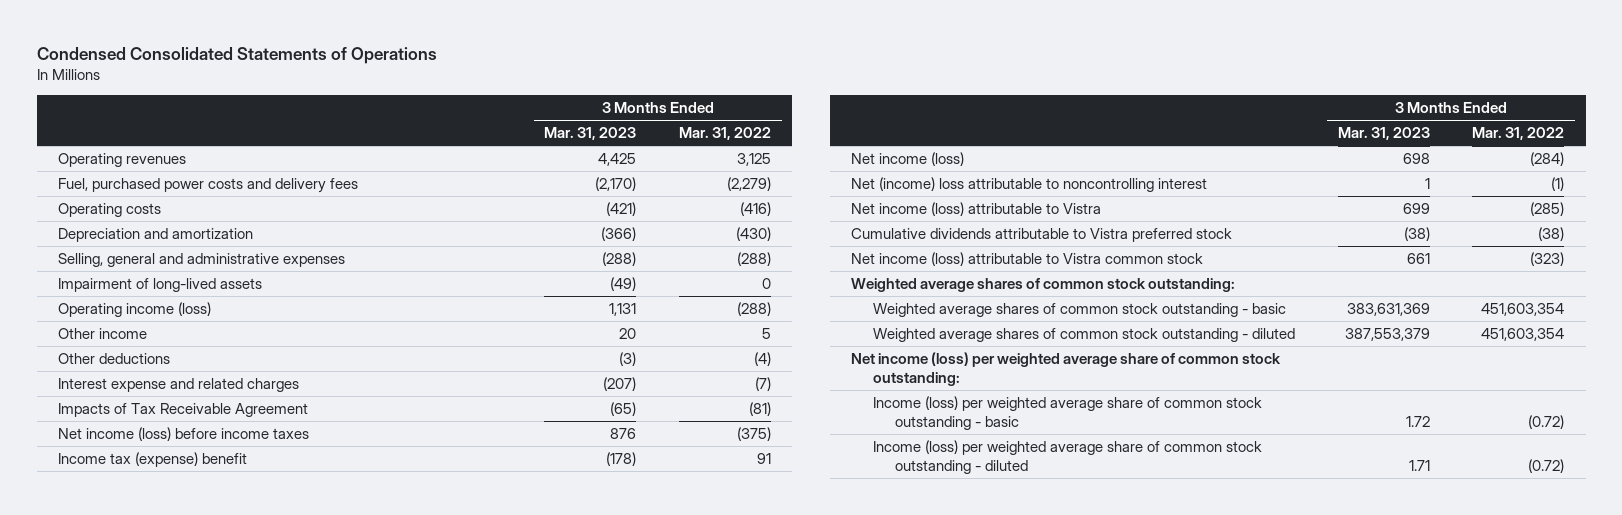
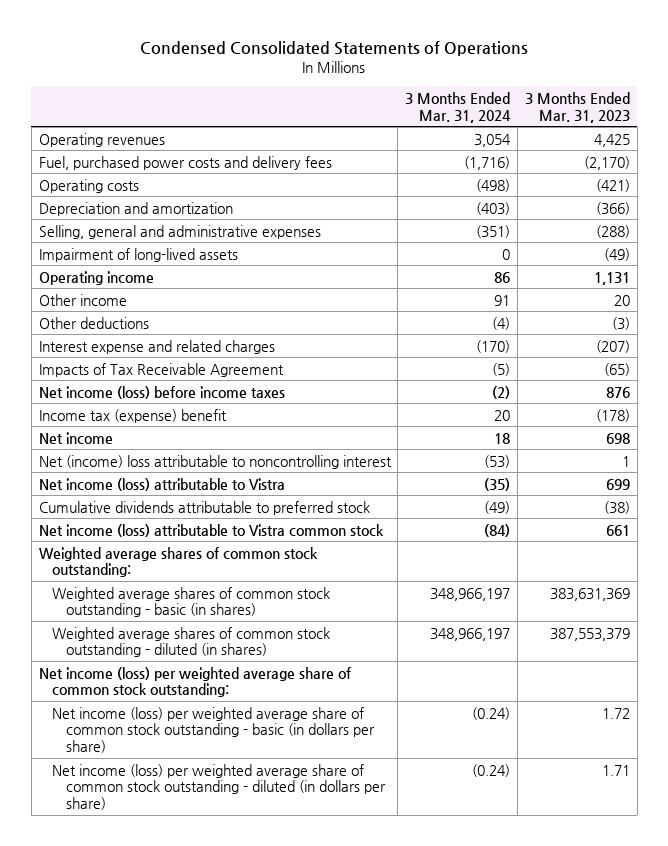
[679,127,772,141] Mar. 31, 2022 -> none
none -> [405,92,512,123] 3 Months Ended Mar. 31, 2024
[57,301,211,317] Operating income (loss) -> [38,270,154,285] Operating income
[851,151,965,166] Net income (loss) -> [38,431,113,444] Net income
[851,227,1233,242] Cumulative dividends attributable to Vistra preferred stock -> [38,500,370,515] Cumulative dividends attributable to preferred stock
[873,302,1287,317] Weighted average shares of common stock outstanding - basic -> [52,586,331,618] Weighted average shares of common stock outstanding - basic (in shares)
[873,327,1296,342] Weighted average shares of common stock outstanding - diluted -> [52,626,331,658] Weighted average shares of common stock outstanding - diluted (in shares)
[873,395,1263,430] Income (loss) per weighted average share of common stock outstanding - basic -> [52,706,375,753] Net income (loss) per weighted average share of common stock outstanding - basic (in dollars per share)
[873,439,1263,474] Income (loss) per weighted average share of common stock outstanding - diluted -> [52,763,386,810] Net income (loss) per weighted average share of common stock outstanding - diluted (in dollars per share)

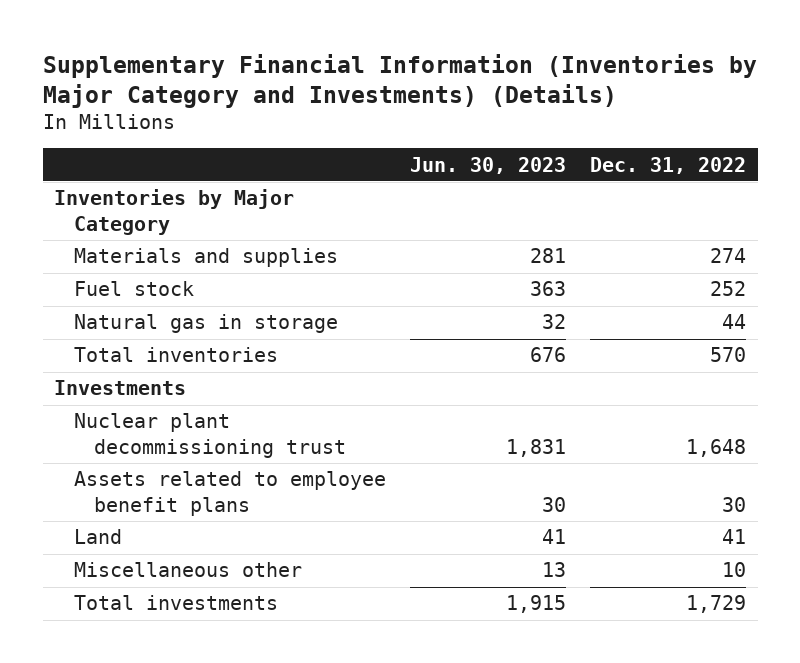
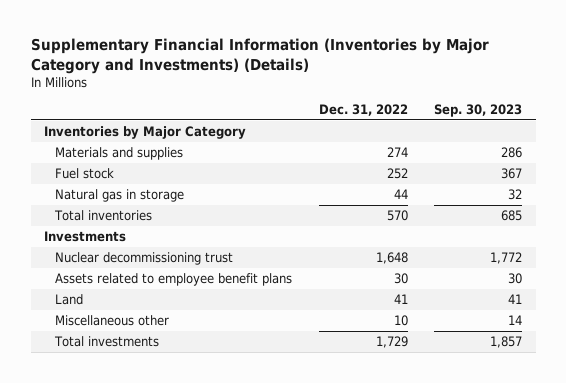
[410,156,567,174] Jun. 30, 2023 -> none
none -> [434,104,523,118] Sep. 30, 2023
[74,413,347,458] Nuclear plant decommissioning trust -> [55,251,234,265] Nuclear decommissioning trust

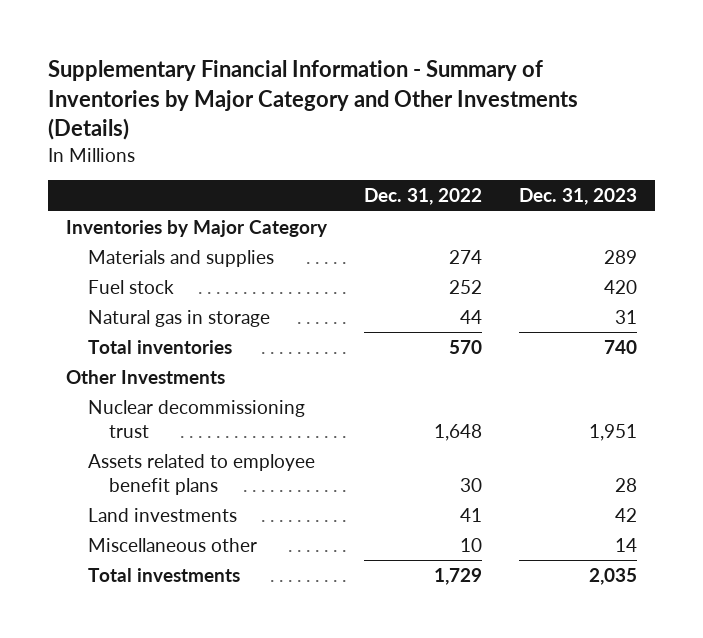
[30,38,489,74] Supplementary Financial Information (Inventories by Major Category and Investments) (Details) -> [48,60,579,141] Supplementary Financial Information - Summary of Inventories by Major Category and Other Investments (Details)
[434,104,523,118] Sep. 30, 2023 -> none
none -> [518,188,637,206] Dec. 31, 2023
[43,230,126,242] Investments -> [66,369,226,384] Other Investments
[55,293,84,305] Land -> [87,507,237,522] Land investments

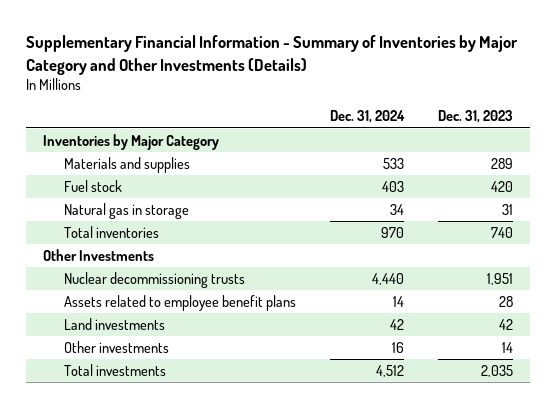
[364,188,483,206] Dec. 31, 2022 -> none
none -> [330,110,406,124] Dec. 31, 2024
[87,399,305,438] Nuclear decommissioning trust -> [64,271,246,288] Nuclear decommissioning trusts
[87,537,257,552] Miscellaneous other -> [64,340,170,353] Other investments

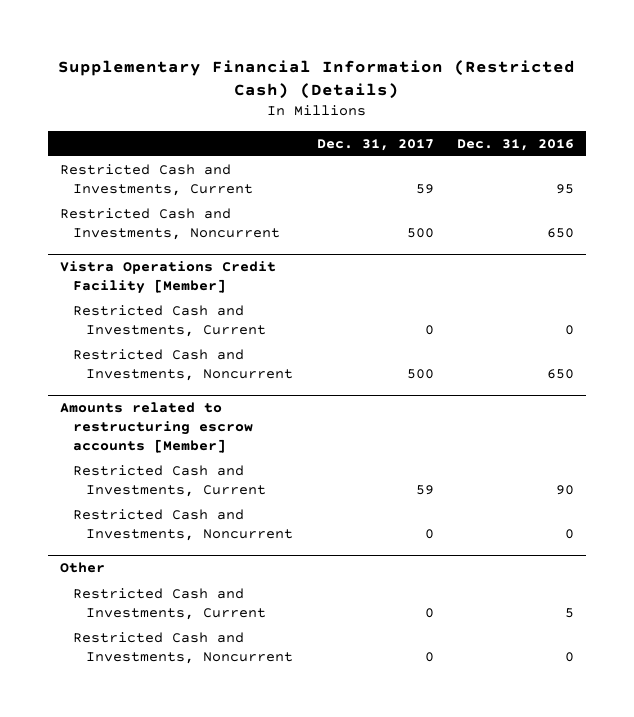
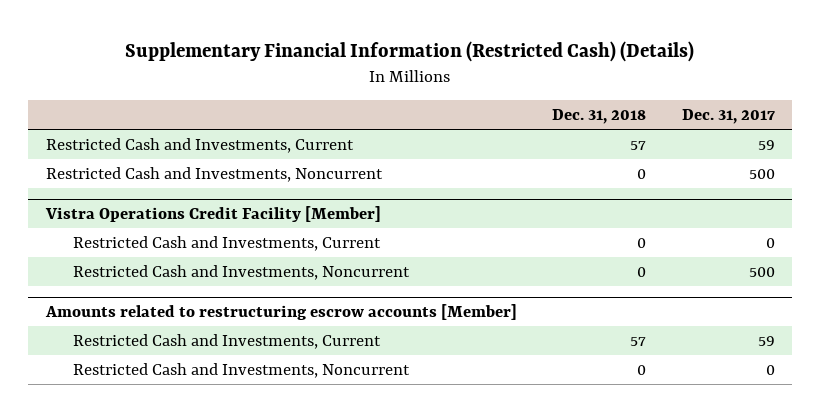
[457,138,575,151] Dec. 31, 2016 -> none
none -> [552,109,647,125] Dec. 31, 2018
[59,562,105,574] Other -> none
[73,588,267,620] Restricted Cash and Investments, Current -> none
[73,632,294,664] Restricted Cash and Investments, Noncurrent -> none

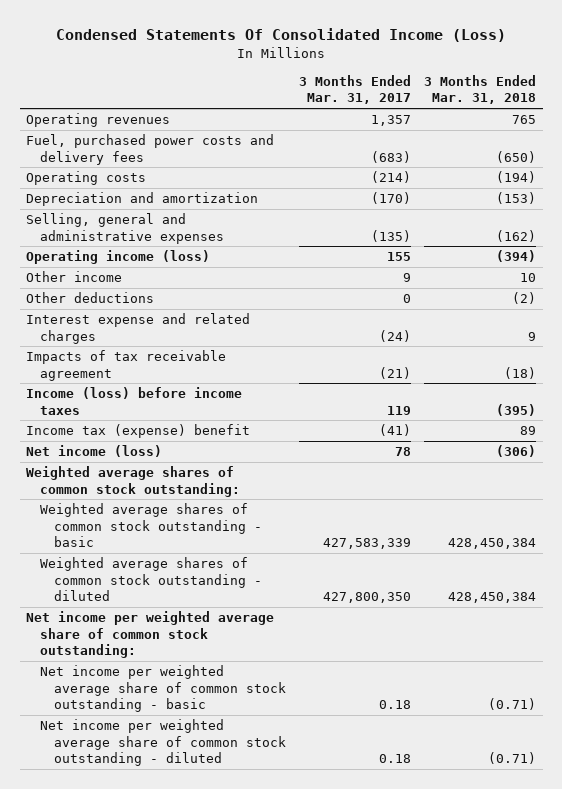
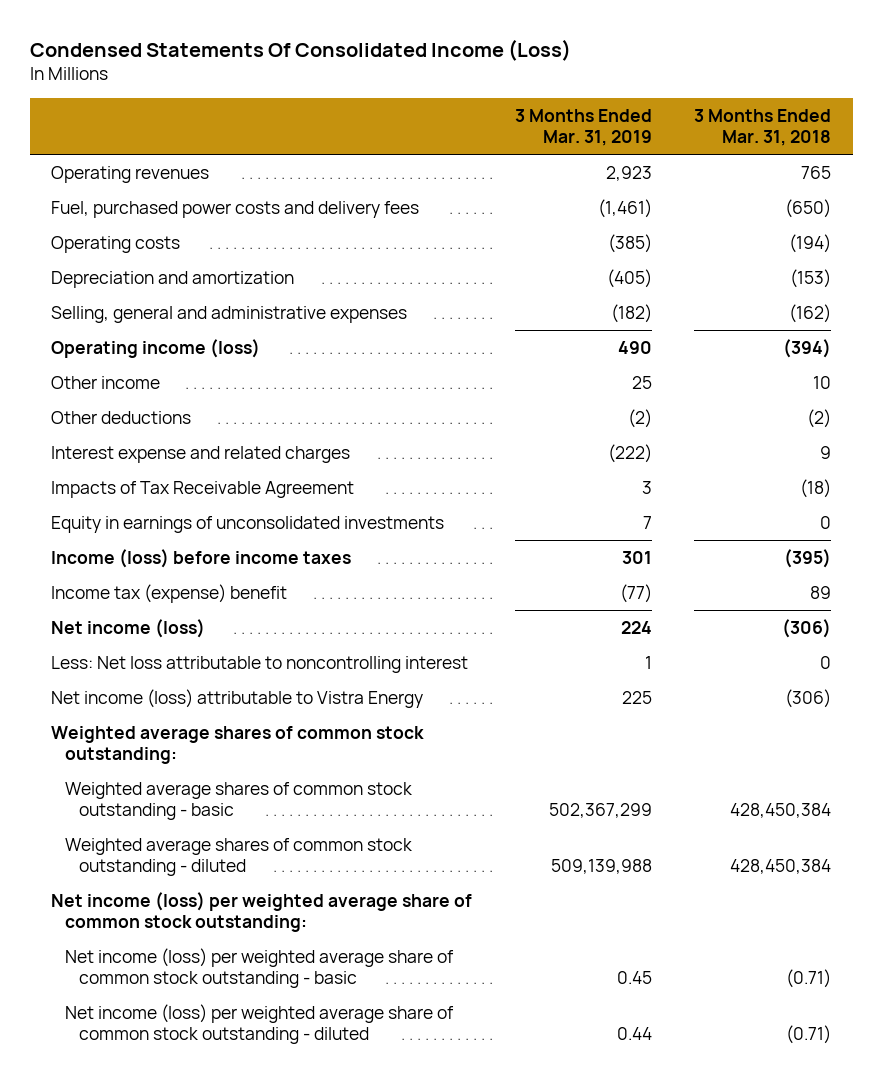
[298,75,411,105] 3 Months Ended Mar. 31, 2017 -> none
none -> [514,108,652,147] 3 Months Ended Mar. 31, 2019
[26,350,227,381] Impacts of tax receivable agreement -> [50,480,354,498] Impacts of Tax Receivable Agreement
none -> [50,515,444,533] Equity in earnings of unconsolidated investments
none -> [50,655,468,673] Less: Net loss attributable to noncontrolling interest
none -> [50,688,423,708] Net income (loss) attributable to Vistra Energy
[26,611,275,658] Net income per weighted average share of common stock outstanding: -> [50,891,472,933] Net income (loss) per weighted average share of common stock outstanding:
[40,665,286,712] Net income per weighted average share of common stock outstanding - basic -> [64,947,454,989] Net income (loss) per weighted average share of common stock outstanding - basic
[40,719,286,766] Net income per weighted average share of common stock outstanding - diluted -> [64,1003,454,1045] Net income (loss) per weighted average share of common stock outstanding - diluted

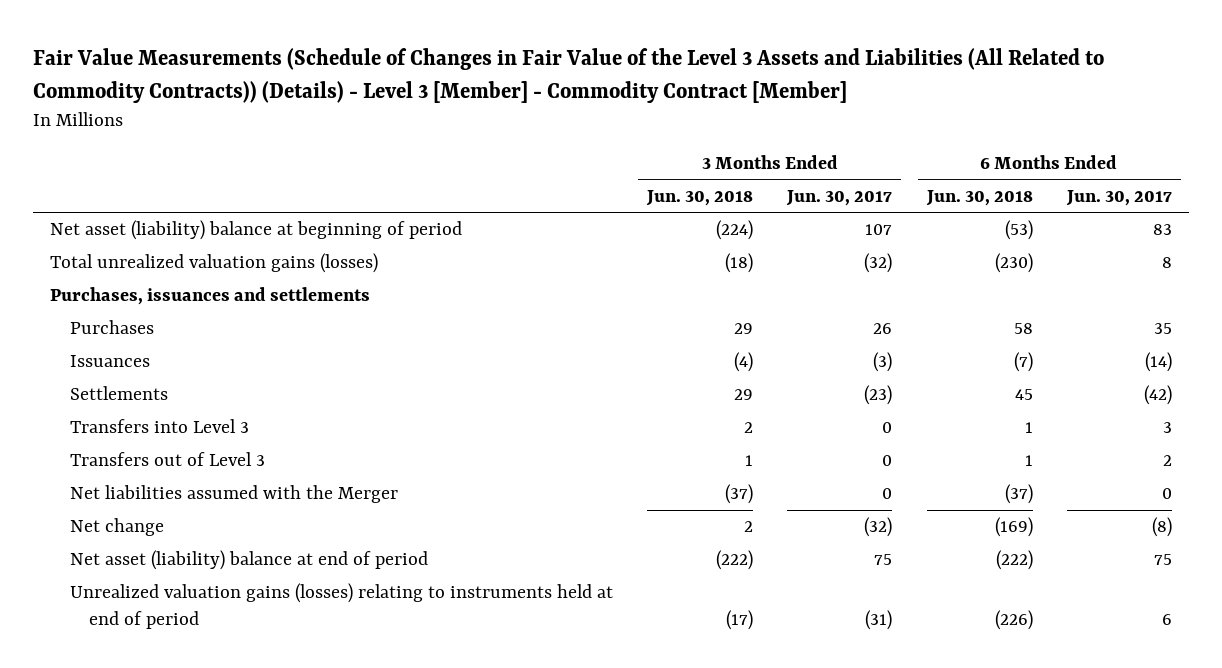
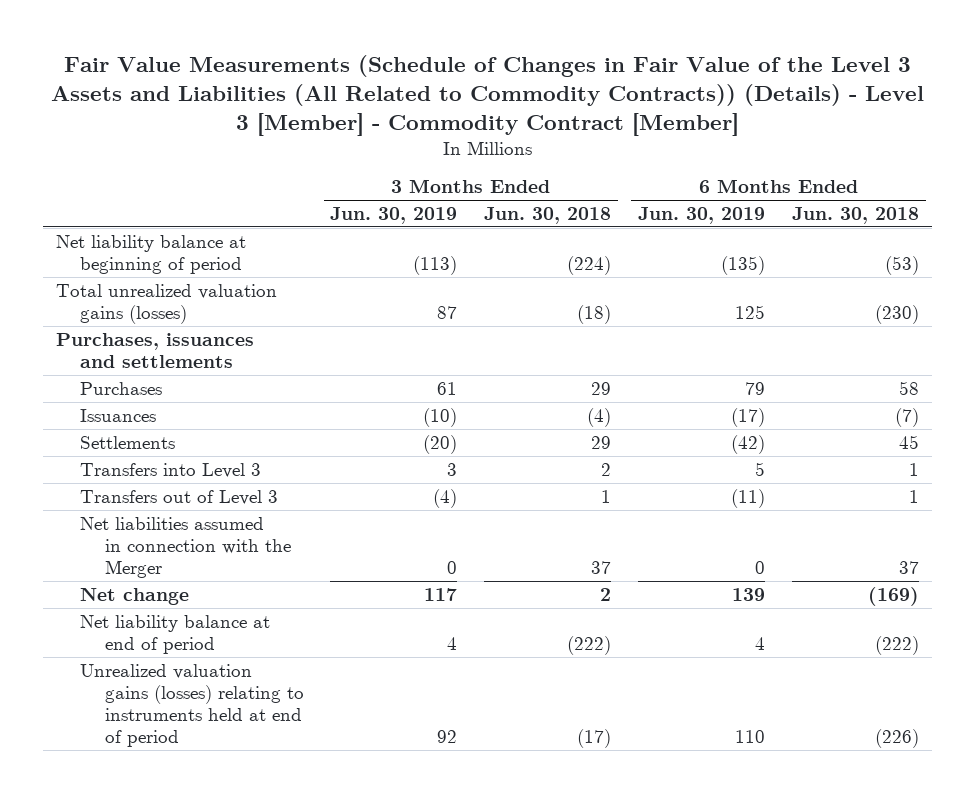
[786,189,893,206] Jun. 30, 2017 -> none
[1066,189,1173,206] Jun. 30, 2017 -> none
none -> [330,206,458,224] Jun. 30, 2019
none -> [638,206,766,224] Jun. 30, 2019
[50,220,463,241] Net asset (liability) balance at beginning of period -> [55,234,246,274] Net liability balance at beginning of period
[69,485,398,504] Net liabilities assumed with the Merger -> [80,516,291,578] Net liabilities assumed in connection with the Merger
[725,484,754,505] (37) -> [591,560,612,574] 37
[1004,484,1033,505] (37) -> [899,560,920,574] 37
[69,550,428,571] Net asset (liability) balance at end of period -> [80,614,271,654] Net liability balance at end of period

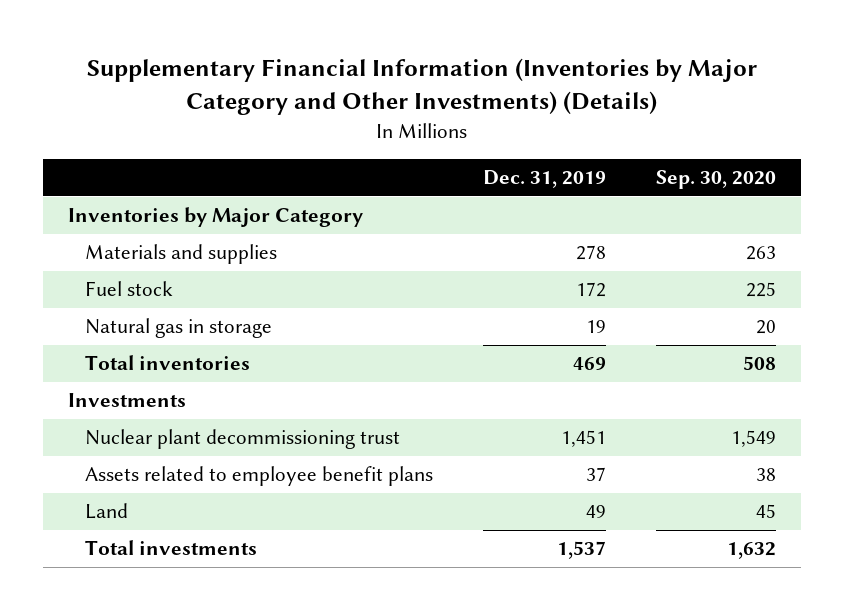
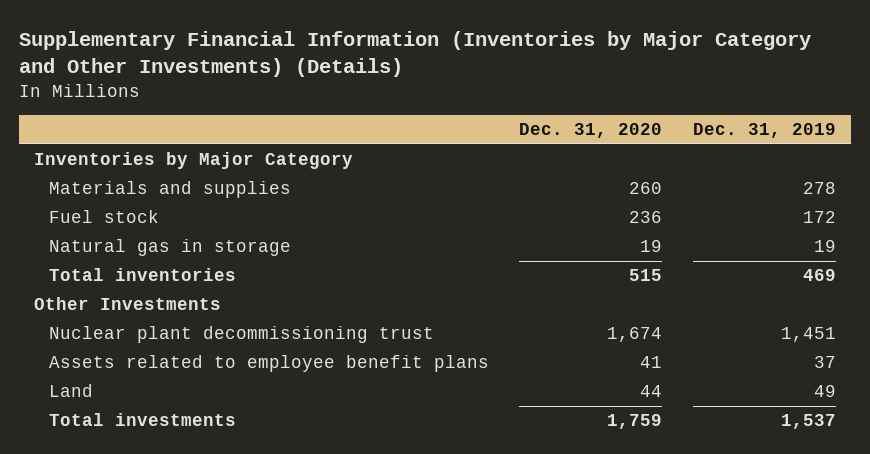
[656,170,777,190] Sep. 30, 2020 -> none
none -> [519,122,663,138] Dec. 31, 2020
[68,393,187,408] Investments -> [33,297,221,311] Other Investments

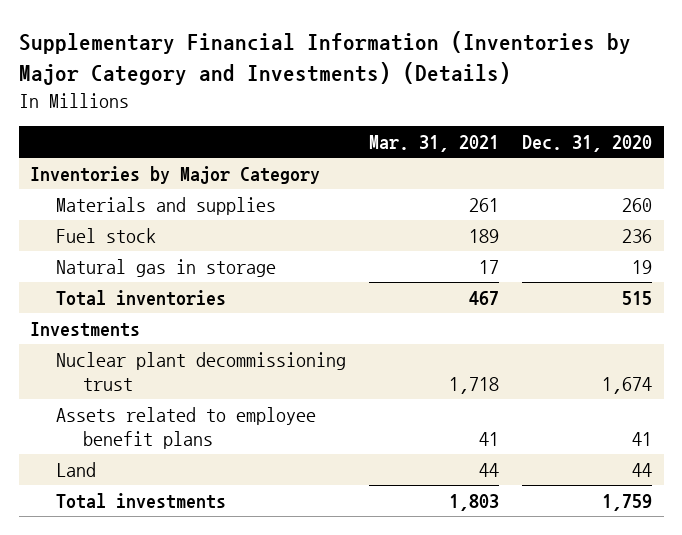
[18,30,811,78] Supplementary Financial Information (Inventories by Major Category and Other Investments) (Details) -> [18,31,631,85] Supplementary Financial Information (Inventories by Major Category and Investments) (Details)
[692,122,836,138] Dec. 31, 2019 -> none
none -> [369,135,500,153] Mar. 31, 2021
[33,297,221,311] Other Investments -> [29,321,140,337] Investments

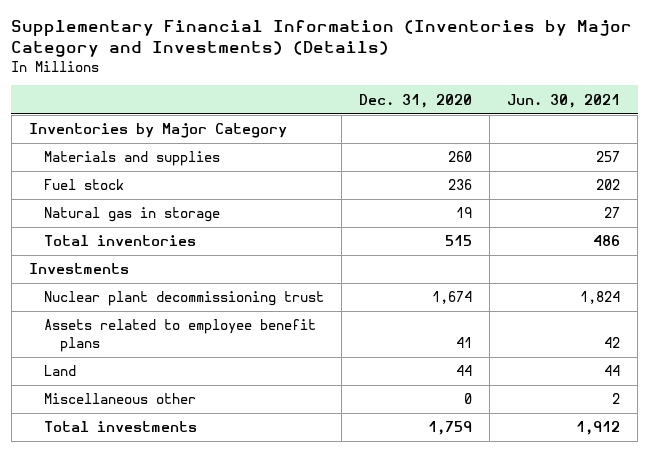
[369,135,500,153] Mar. 31, 2021 -> none
none -> [507,93,621,108] Jun. 30, 2021
none -> [44,393,197,405] Miscellaneous other

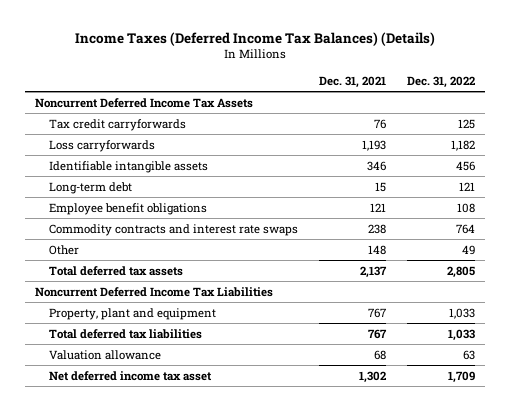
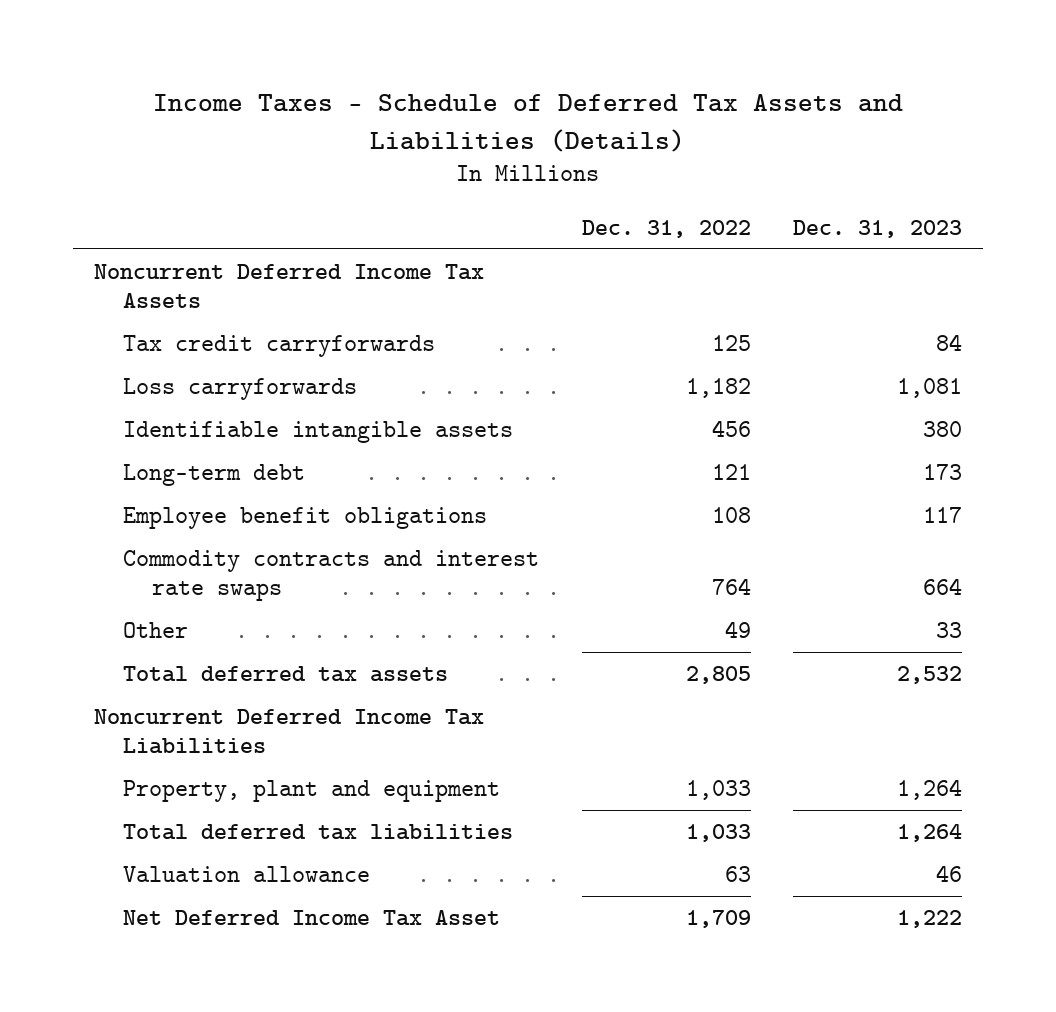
[74,31,435,46] Income Taxes (Deferred Income Tax Balances) (Details) -> [153,93,904,152] Income Taxes - Schedule of Deferred Tax Assets and Liabilities (Details)
[318,75,386,88] Dec. 31, 2021 -> none
none -> [793,219,963,238] Dec. 31, 2023
[49,370,213,381] Net deferred income tax asset -> [123,910,501,927] Net Deferred Income Tax Asset

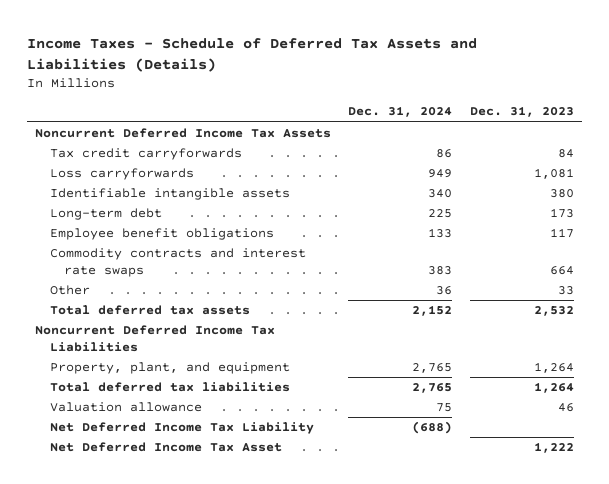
[581,219,751,238] Dec. 31, 2022 -> none
none -> [348,106,453,118] Dec. 31, 2024
[123,780,501,803] Property, plant and equipment -> [49,362,290,375] Property, plant, and equipment
none -> [49,422,314,435] Net Deferred Income Tax Liability

